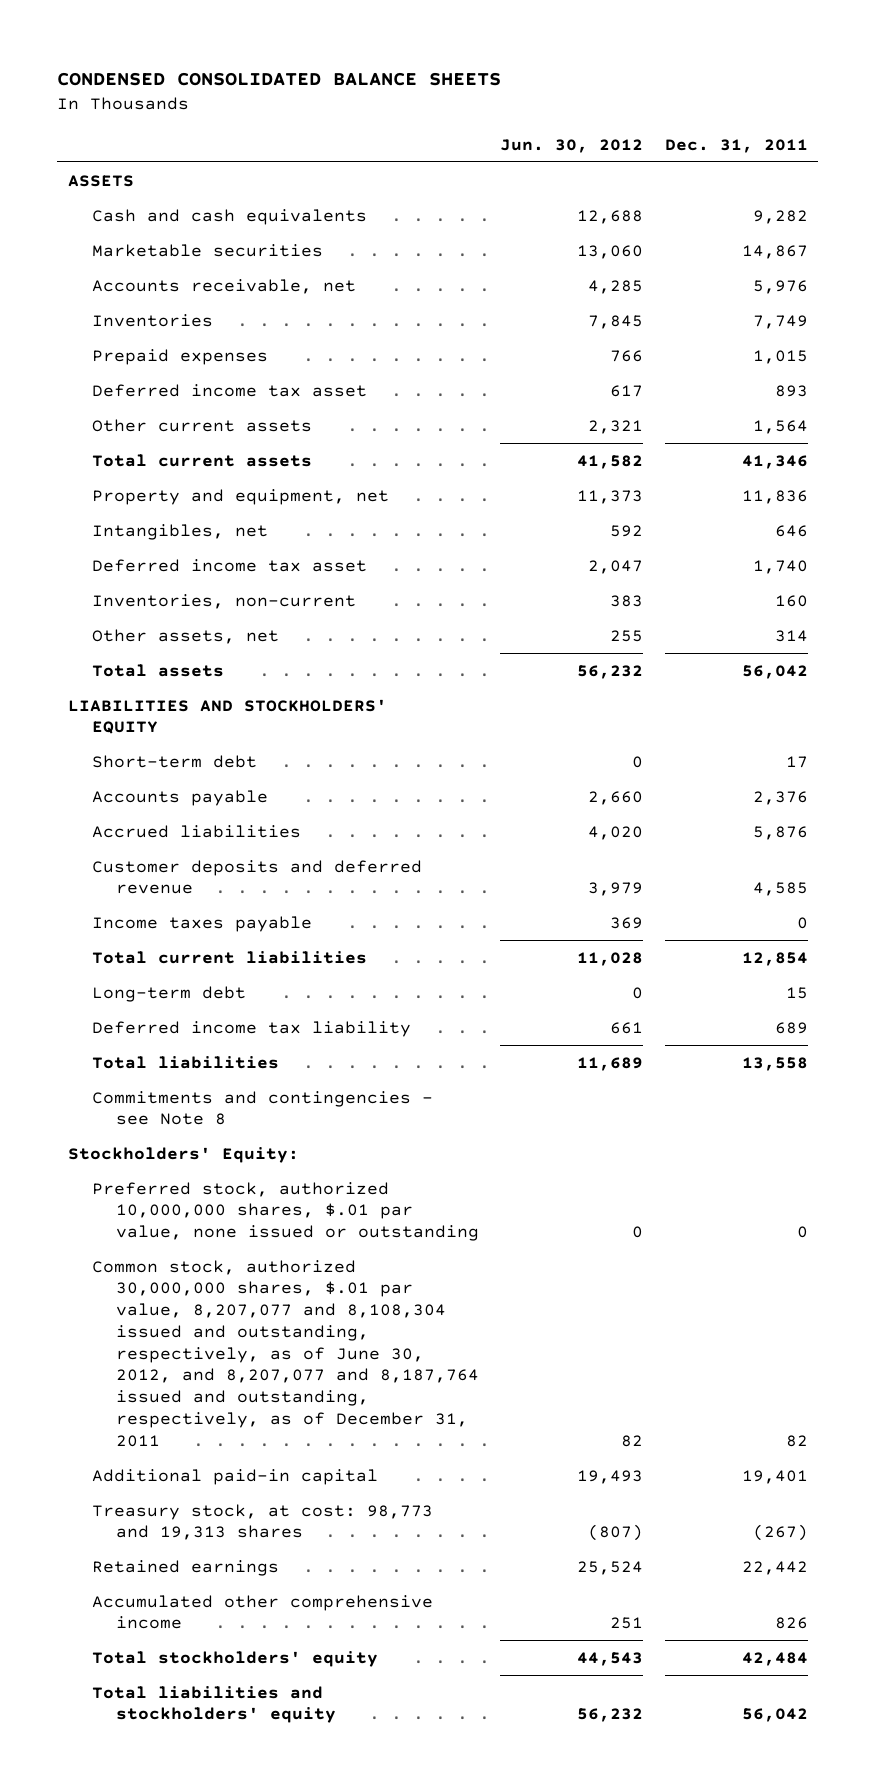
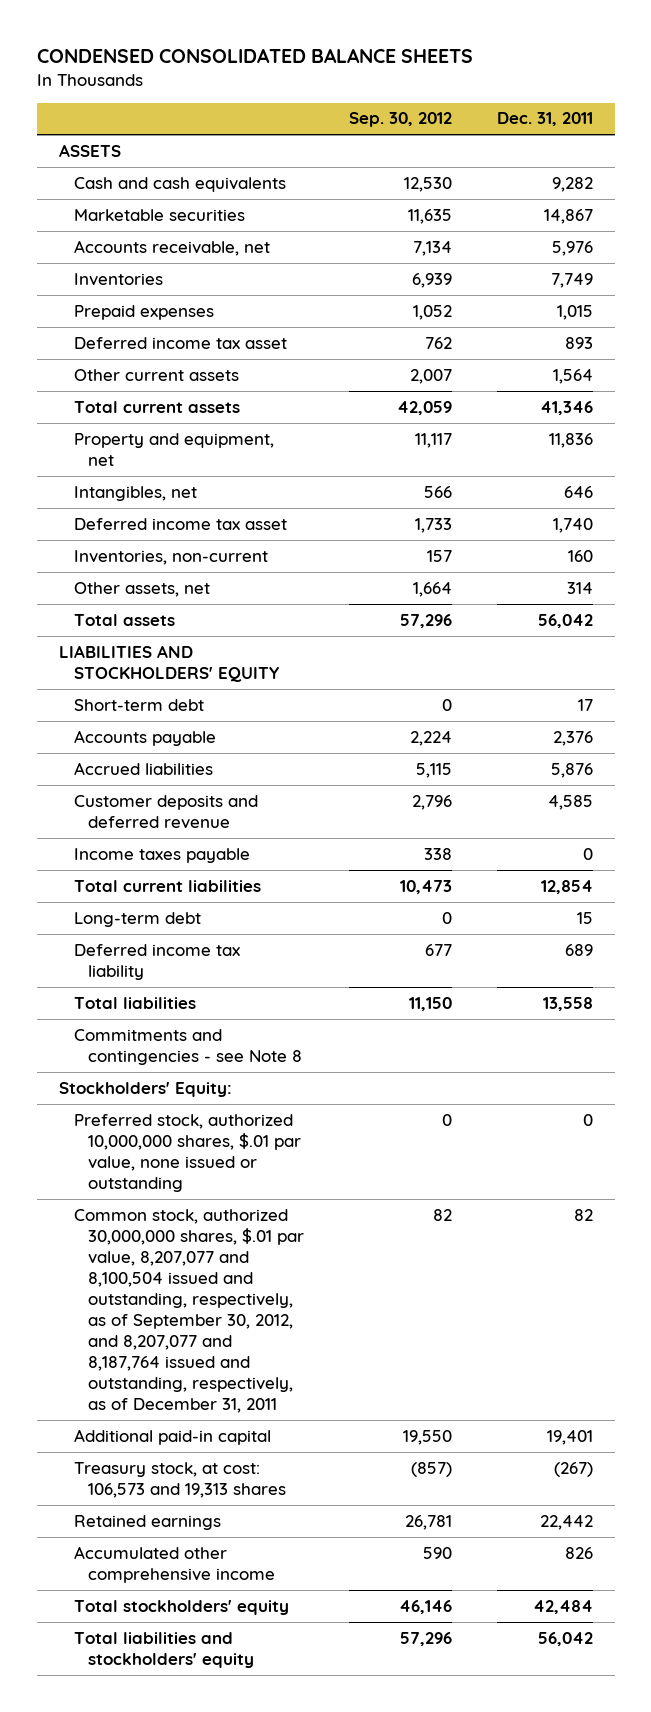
[500,138,644,153] Jun. 30, 2012 -> none
none -> [348,112,452,128] Sep. 30, 2012
[91,1259,480,1447] Common stock, authorized 30,000,000 shares, $.01 par value, 8,207,077 and 8,108,304 issued and outstanding, respectively, as of June 30, 2012, and 8,207,077 and 8,187,764 issued and outstanding, respectively, as of December 31, 2011 -> [73,1208,305,1413] Common stock, authorized 30,000,000 shares, $.01 par value, 8,207,077 and 8,100,504 issued and outstanding, respectively, as of September 30, 2012, and 8,207,077 and 8,187,764 issued and outstanding, respectively, as of December 31, 2011
[91,1503,433,1541] Treasury stock, at cost: 98,773 and 19,313 shares -> [73,1461,287,1498] Treasury stock, at cost: 106,573 and 19,313 shares

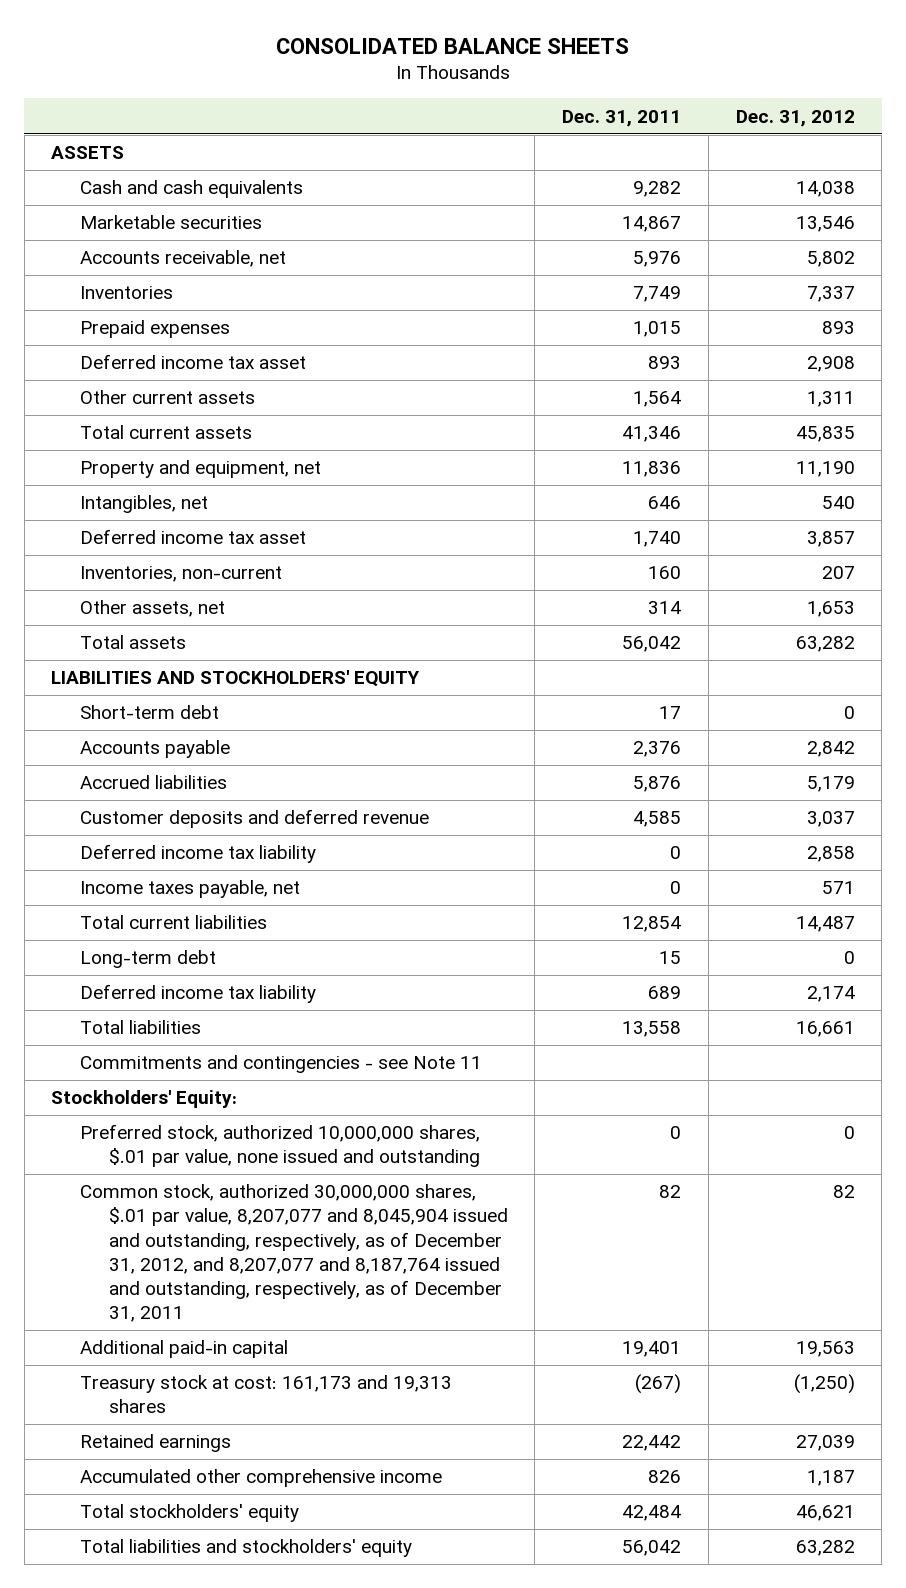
[36,47,473,63] CONDENSED CONSOLIDATED BALANCE SHEETS -> [276,37,630,54] CONSOLIDATED BALANCE SHEETS
[348,112,452,128] Sep. 30, 2012 -> none
none -> [735,109,855,127] Dec. 31, 2012
none -> [80,844,317,864] Deferred income tax liability
[73,847,250,863] Income taxes payable -> [80,880,301,899] Income taxes payable, net
[73,1028,303,1065] Commitments and contingencies - see Note 8 -> [80,1055,483,1074] Commitments and contingencies - see Note 11
[73,1113,302,1192] Preferred stock, authorized 10,000,000 shares, $.01 par value, none issued or outstanding -> [80,1124,481,1168] Preferred stock, authorized 10,000,000 shares, $.01 par value, none issued and outstanding
[73,1208,305,1413] Common stock, authorized 30,000,000 shares, $.01 par value, 8,207,077 and 8,100,504 issued and outstanding, respectively, as of September 30, 2012, and 8,207,077 and 8,187,764 issued and outstanding, respectively, as of December 31, 2011 -> [80,1184,508,1322] Common stock, authorized 30,000,000 shares, $.01 par value, 8,207,077 and 8,045,904 issued and outstanding, respectively, as of December 31, 2012, and 8,207,077 and 8,187,764 issued and outstanding, respectively, as of December 31, 2011
[73,1461,287,1498] Treasury stock, at cost: 106,573 and 19,313 shares -> [80,1375,453,1414] Treasury stock at cost: 161,173 and 19,313 shares

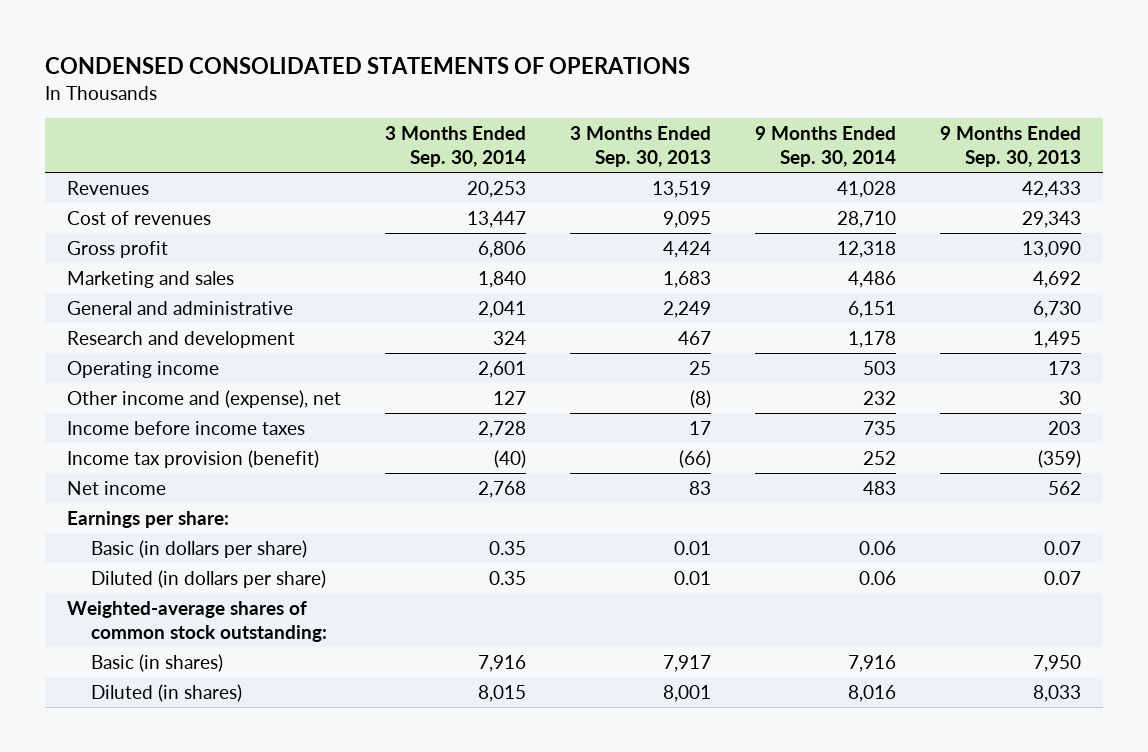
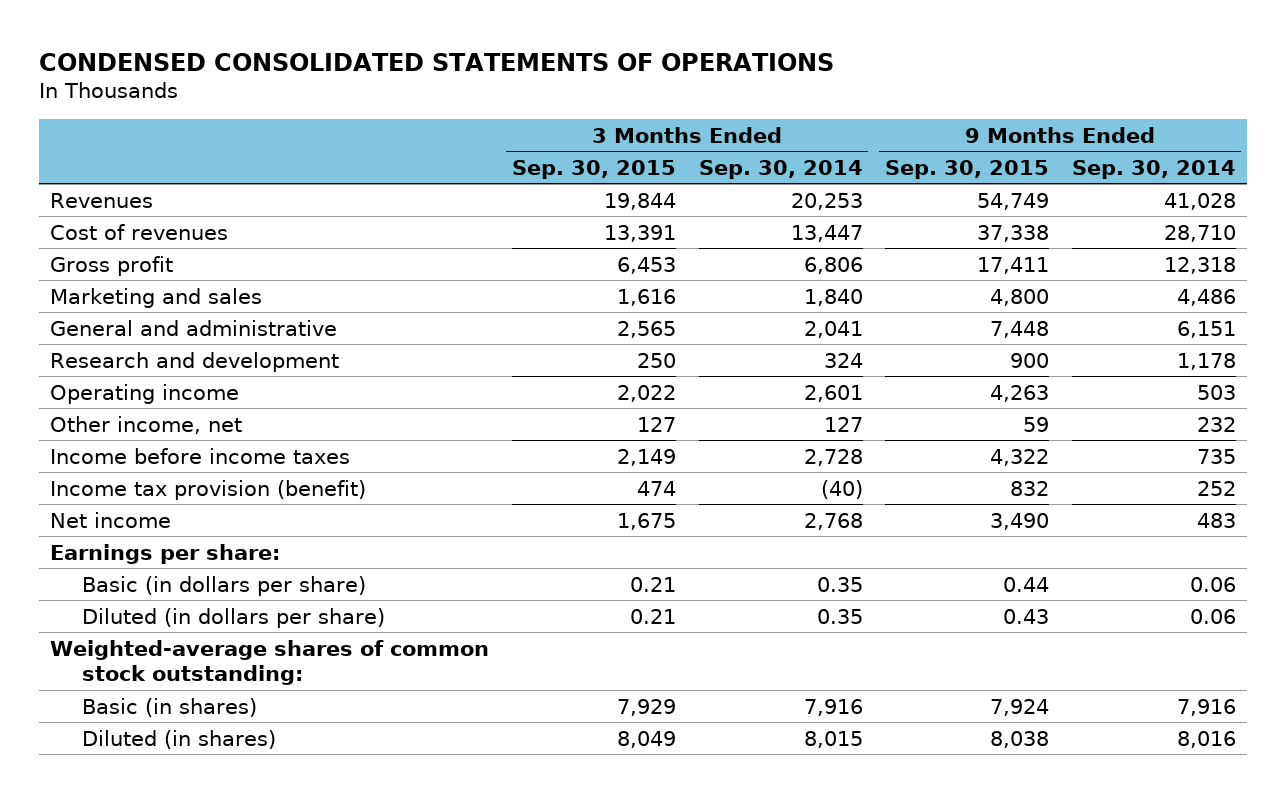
[569,126,711,168] 3 Months Ended Sep. 30, 2013 -> none
[940,126,1082,168] 9 Months Ended Sep. 30, 2013 -> none
none -> [511,159,676,179] Sep. 30, 2015
none -> [885,159,1050,179] Sep. 30, 2015
[66,389,341,408] Other income and (expense), net -> [50,415,243,434] Other income, net

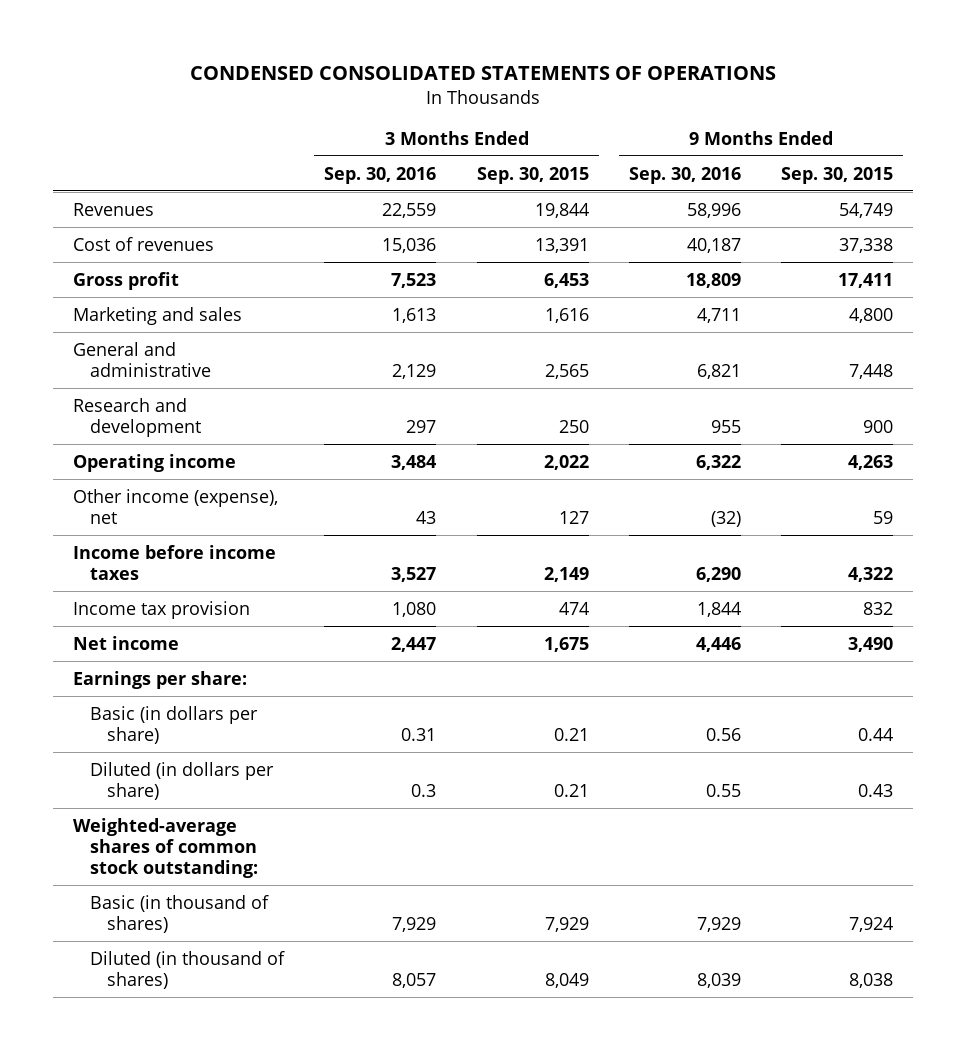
[698,159,863,179] Sep. 30, 2014 -> none
[1071,159,1236,179] Sep. 30, 2014 -> none
none -> [324,166,437,184] Sep. 30, 2016
none -> [629,166,742,184] Sep. 30, 2016
[50,415,243,434] Other income, net -> [73,488,279,524] Other income (expense), net
[50,479,367,500] Income tax provision (benefit) -> [73,600,251,619] Income tax provision
[82,697,258,717] Basic (in shares) -> [90,894,270,933] Basic (in thousand of shares)
[82,729,277,749] Diluted (in shares) -> [90,950,286,989] Diluted (in thousand of shares)

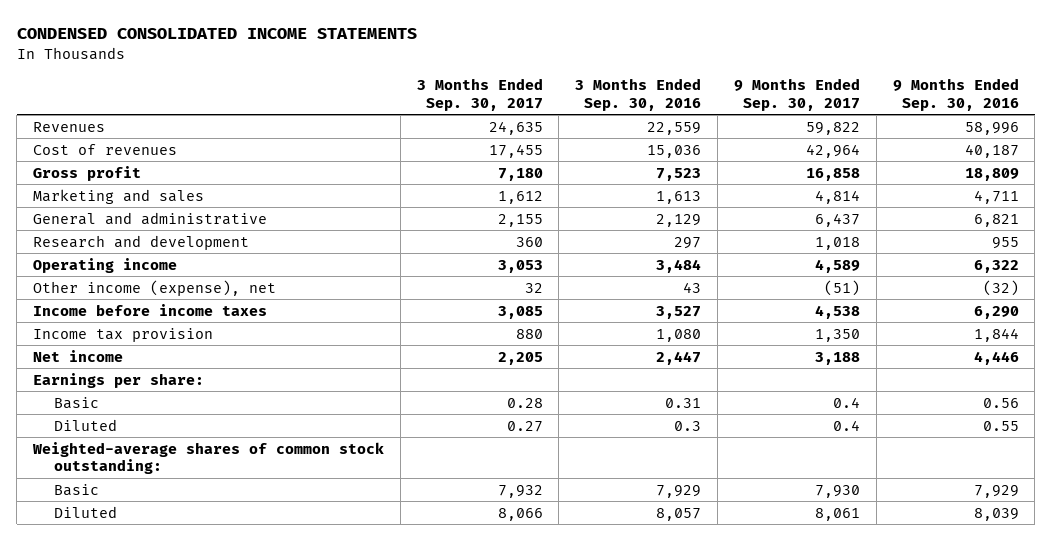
[190,66,777,81] CONDENSED CONSOLIDATED STATEMENTS OF OPERATIONS -> [16,28,417,40] CONDENSED CONSOLIDATED INCOME STATEMENTS
[476,166,589,184] Sep. 30, 2015 -> none
[781,166,894,184] Sep. 30, 2015 -> none
none -> [416,78,543,112] 3 Months Ended Sep. 30, 2017
none -> [733,78,860,112] 9 Months Ended Sep. 30, 2017
[90,705,259,744] Basic (in dollars per share) -> [53,396,99,409] Basic
[90,761,275,800] Diluted (in dollars per share) -> [53,418,117,431] Diluted
[90,894,270,933] Basic (in thousand of shares) -> [53,483,99,496] Basic
[90,950,286,989] Diluted (in thousand of shares) -> [53,505,117,518] Diluted

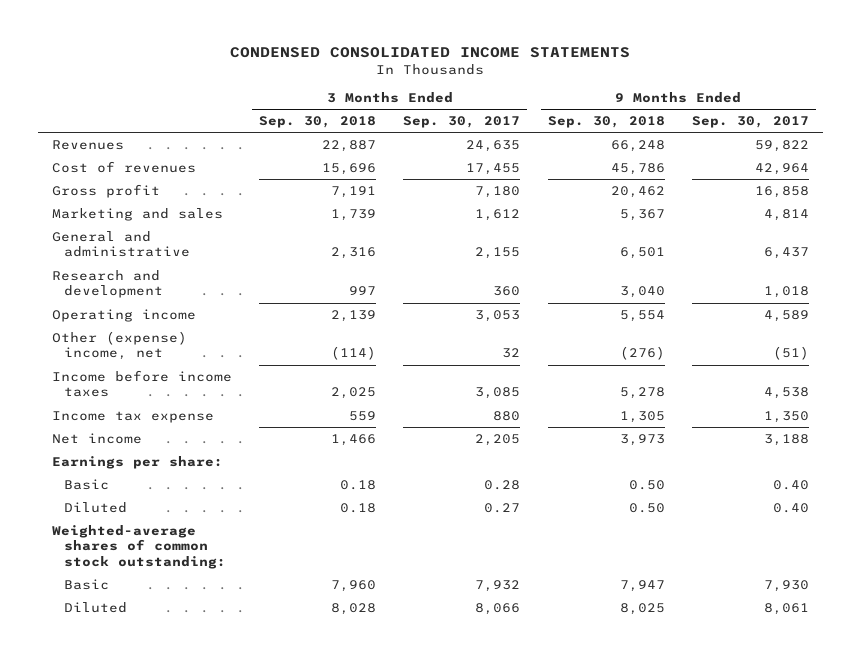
[575,78,702,112] 3 Months Ended Sep. 30, 2016 -> none
[892,78,1019,112] 9 Months Ended Sep. 30, 2016 -> none
none -> [258,116,376,129] Sep. 30, 2018
none -> [547,116,665,129] Sep. 30, 2018
[33,279,277,296] Other income (expense), net -> [51,330,187,361] Other (expense) income, net
[33,327,214,342] Income tax provision -> [51,410,214,423] Income tax expense
[832,396,860,408] 0.4 -> [773,479,810,490] 0.40
[832,419,860,431] 0.4 -> [773,502,810,513] 0.40

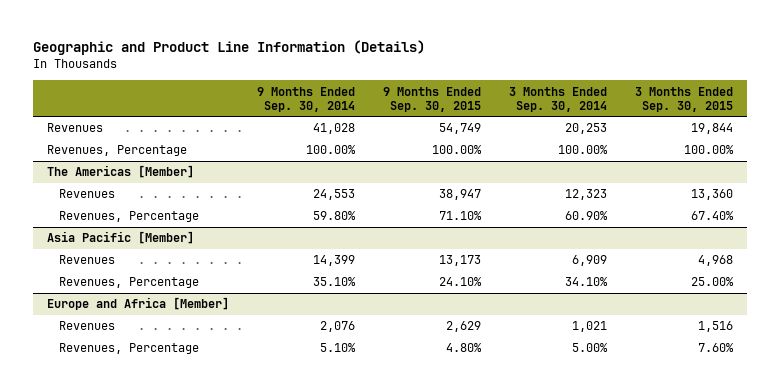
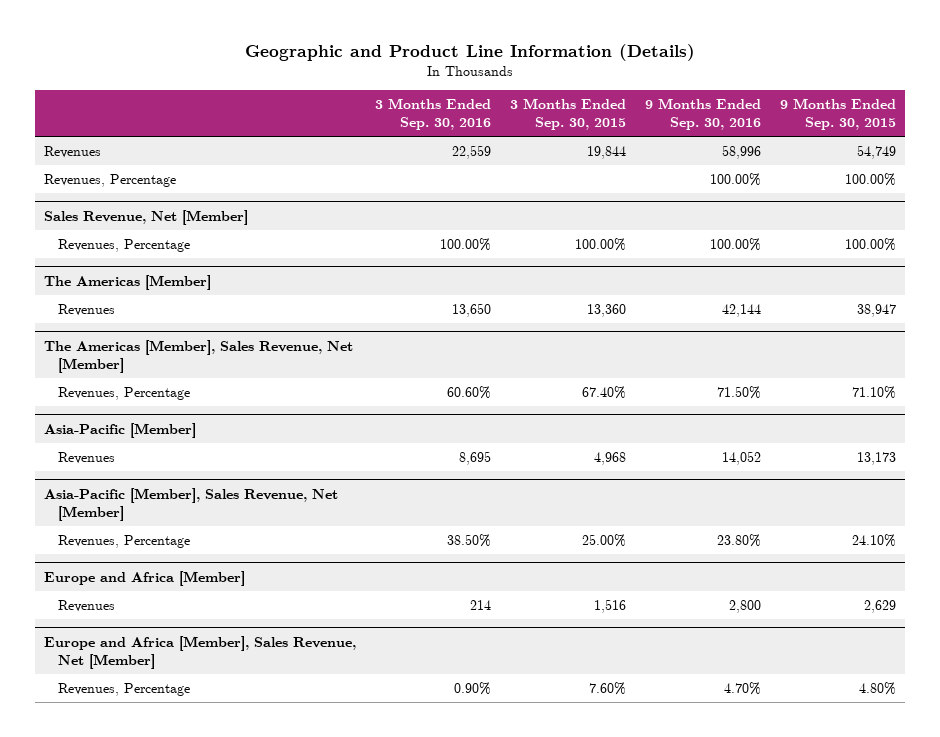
[256,86,355,112] 9 Months Ended Sep. 30, 2014 -> none
[508,86,607,112] 3 Months Ended Sep. 30, 2014 -> none
none -> [375,98,492,130] 3 Months Ended Sep. 30, 2016
none -> [644,98,761,130] 9 Months Ended Sep. 30, 2016
none -> [44,173,177,187] Revenues, Percentage
none -> [44,209,249,225] Sales Revenue, Net [Member]
none -> [44,339,354,373] The Americas [Member], Sales Revenue, Net [Member]
[47,231,195,245] Asia Pacific [Member] -> [44,422,197,438] Asia-Pacific [Member]
none -> [44,487,339,521] Asia-Pacific [Member], Sales Revenue, Net [Member]
none -> [44,635,357,669] Europe and Africa [Member], Sales Revenue, Net [Member]

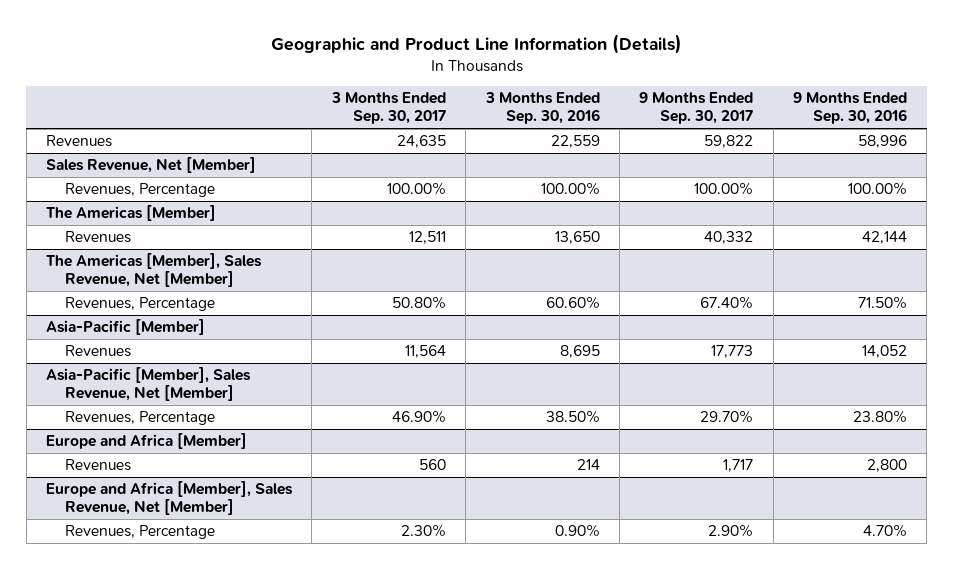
[509,98,626,130] 3 Months Ended Sep. 30, 2015 -> none
[779,98,896,130] 9 Months Ended Sep. 30, 2015 -> none
none -> [330,92,446,125] 3 Months Ended Sep. 30, 2017
none -> [639,92,754,125] 9 Months Ended Sep. 30, 2017
[44,173,177,187] Revenues, Percentage -> none

